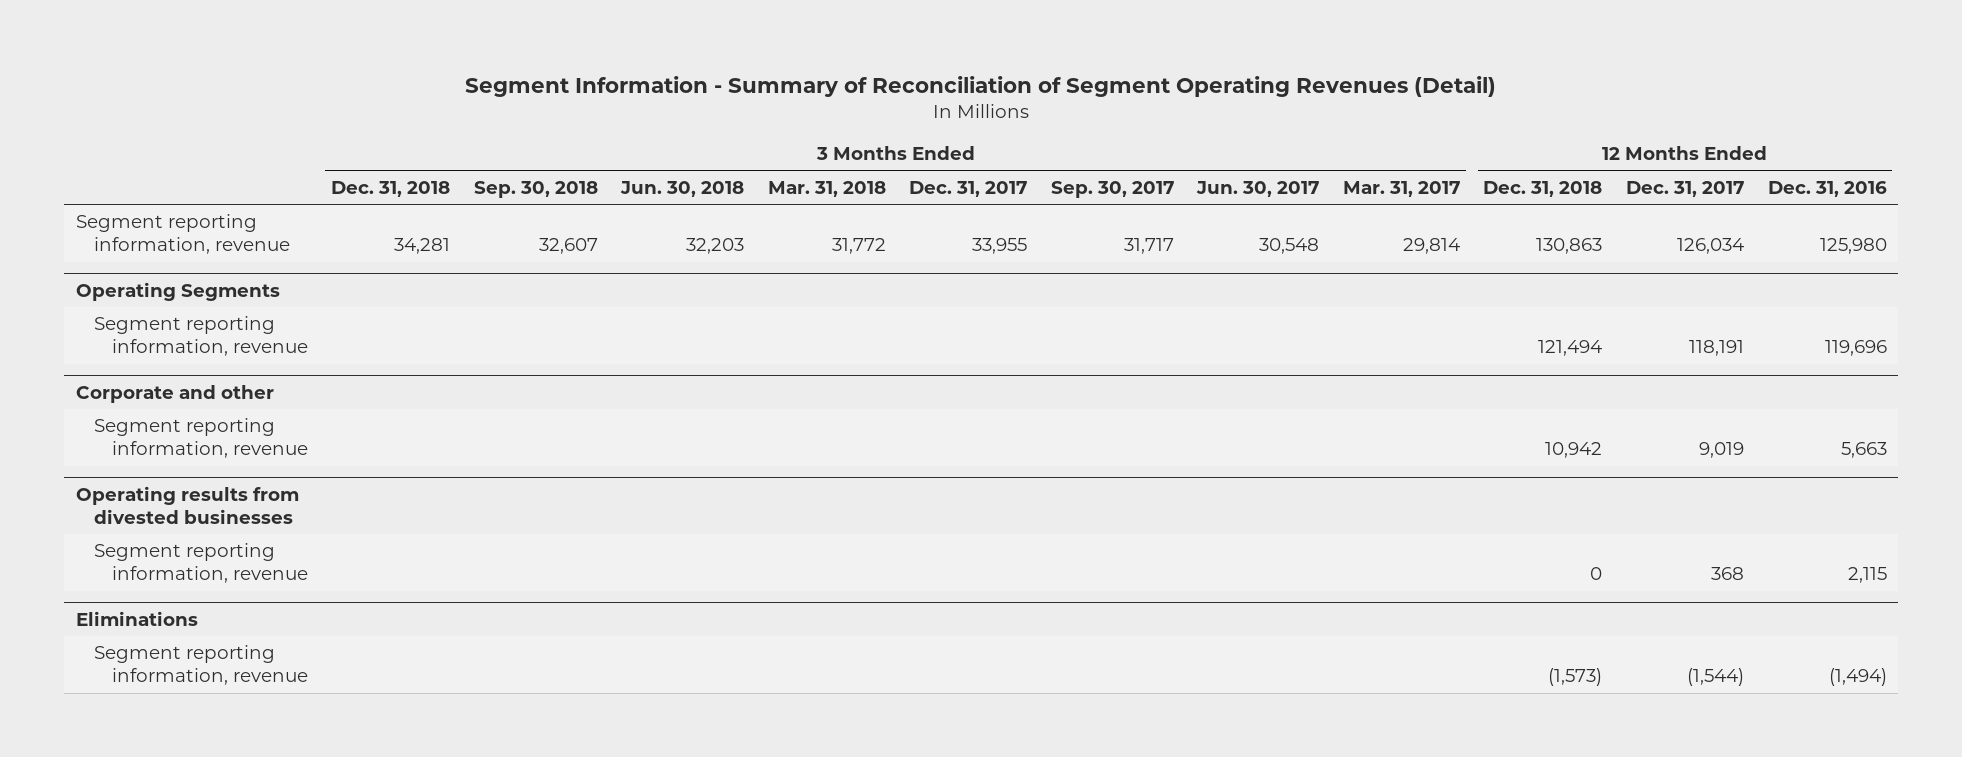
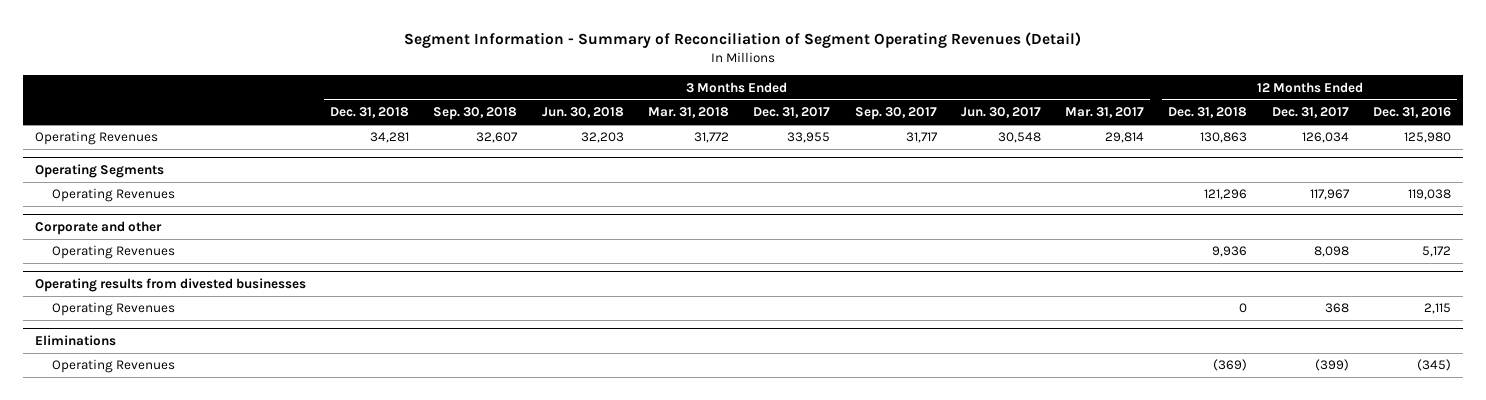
[75,214,290,255] Segment reporting information, revenue -> [34,131,158,146] Operating Revenues
[93,316,308,357] Segment reporting information, revenue -> none
none -> [52,188,176,203] Operating Revenues
[93,418,308,459] Segment reporting information, revenue -> none
none -> [52,245,176,260] Operating Revenues
[93,543,308,584] Segment reporting information, revenue -> [52,302,176,317] Operating Revenues
[93,645,308,686] Segment reporting information, revenue -> none
none -> [52,359,176,374] Operating Revenues

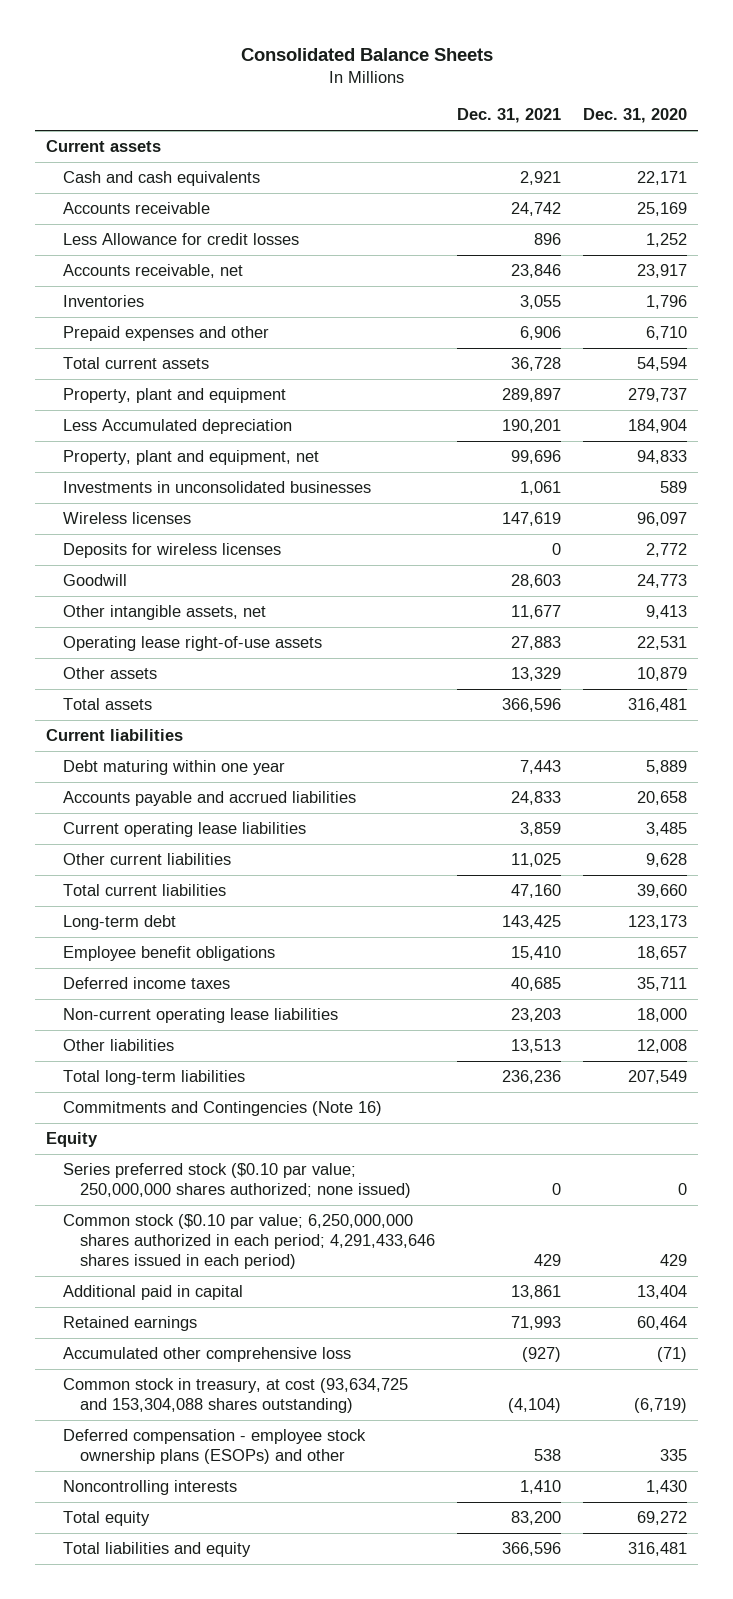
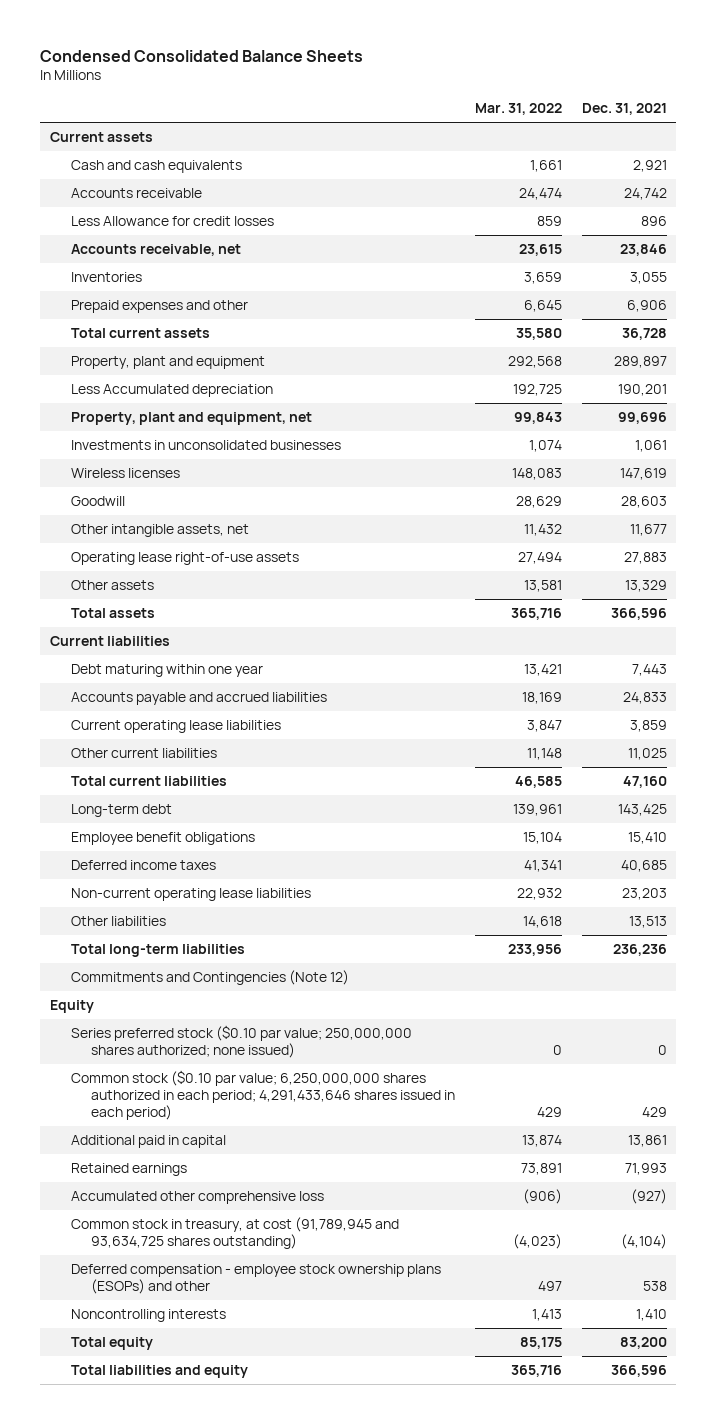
[240,47,493,61] Consolidated Balance Sheets -> [40,49,364,62] Condensed Consolidated Balance Sheets
[582,108,687,124] Dec. 31, 2020 -> none
none -> [475,103,563,116] Mar. 31, 2022
[63,543,282,559] Deposits for wireless licenses -> none
[63,1101,383,1117] Commitments and Contingencies (Note 16) -> [70,970,349,986] Commitments and Contingencies (Note 12)
[63,1378,409,1414] Common stock in treasury, at cost (93,634,725 and 153,304,088 shares outstanding) -> [70,1217,399,1250] Common stock in treasury, at cost (91,789,945 and 93,634,725 shares outstanding)

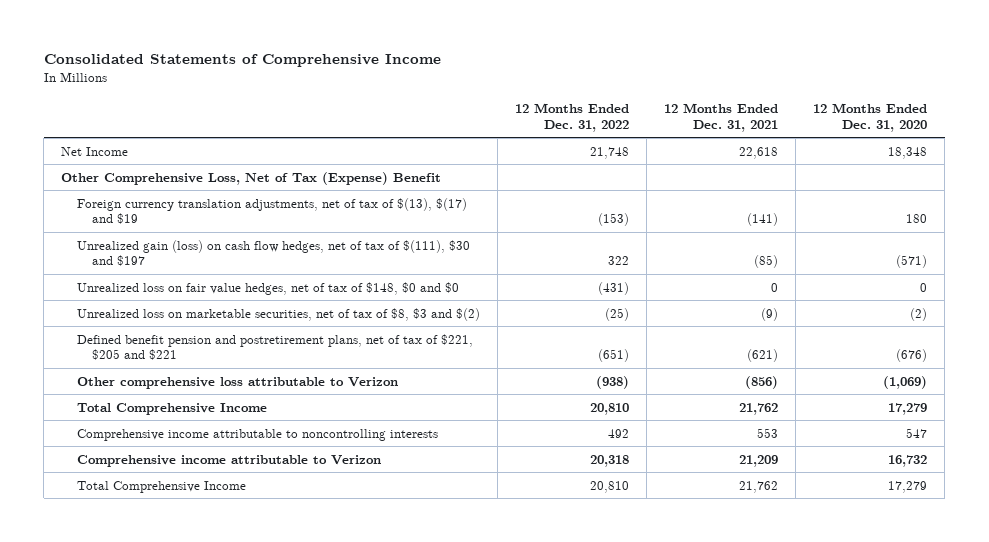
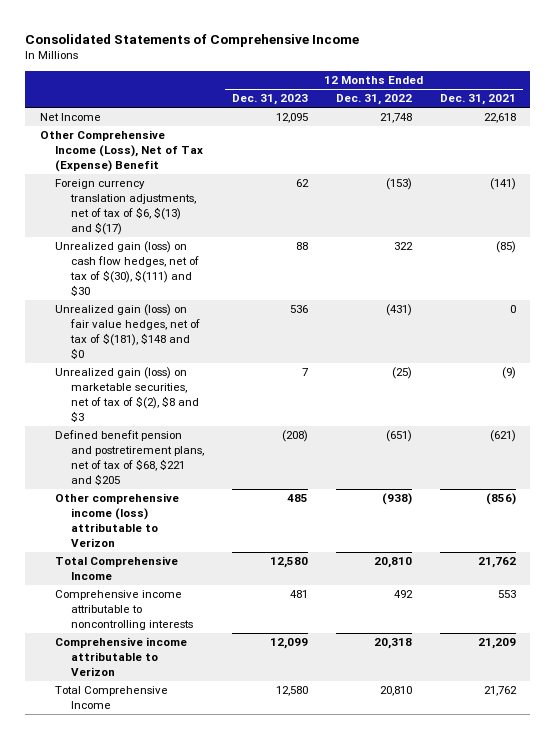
[813,102,928,132] 12 Months Ended Dec. 31, 2020 -> none
none -> [231,94,308,106] Dec. 31, 2023
[61,171,442,185] Other Comprehensive Loss, Net of Tax (Expense) Benefit -> [39,130,204,173] Other Comprehensive Income (Loss), Net of Tax (Expense) Benefit
[76,197,467,225] Foreign currency translation adjustments, net of tax of $(13), $(17) and $19 -> [55,179,196,236] Foreign currency translation adjustments, net of tax of $6, $(13) and $(17)
[76,239,470,267] Unrealized gain (loss) on cash flow hedges, net of tax of $(111), $30 and $197 -> [55,241,199,297] Unrealized gain (loss) on cash flow hedges, net of tax of $(30), $(111) and $30
[76,281,459,295] Unrealized loss on fair value hedges, net of tax of $148, $0 and $0 -> [55,304,200,360] Unrealized gain (loss) on fair value hedges, net of tax of $(181), $148 and $0
[76,307,480,321] Unrealized loss on marketable securities, net of tax of $8, $3 and $(2) -> [55,367,199,423] Unrealized gain (loss) on marketable securities, net of tax of $(2), $8 and $3
[76,333,473,361] Defined benefit pension and postretirement plans, net of tax of $221, $205 and $221 -> [55,430,204,486] Defined benefit pension and postretirement plans, net of tax of $68, $221 and $205
[76,376,398,389] Other comprehensive loss attributable to Verizon -> [55,493,180,548] Other comprehensive income (loss) attributable to Verizon

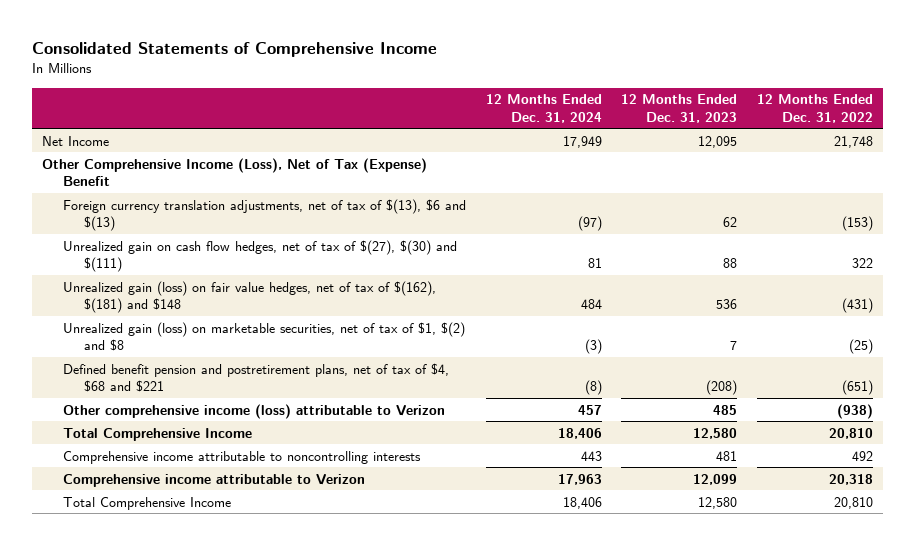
[440,94,517,106] Dec. 31, 2021 -> none
none -> [485,94,602,123] 12 Months Ended Dec. 31, 2024
[55,179,196,236] Foreign currency translation adjustments, net of tax of $6, $(13) and $(17) -> [62,198,466,231] Foreign currency translation adjustments, net of tax of $(13), $6 and $(13)
[55,241,199,297] Unrealized gain (loss) on cash flow hedges, net of tax of $(30), $(111) and $30 -> [62,239,457,272] Unrealized gain on cash flow hedges, net of tax of $(27), $(30) and $(111)
[55,304,200,360] Unrealized gain (loss) on fair value hedges, net of tax of $(181), $148 and $0 -> [62,280,436,313] Unrealized gain (loss) on fair value hedges, net of tax of $(162), $(181) and $148
[55,367,199,423] Unrealized gain (loss) on marketable securities, net of tax of $(2), $8 and $3 -> [62,321,465,351] Unrealized gain (loss) on marketable securities, net of tax of $1, $(2) and $8
[55,430,204,486] Defined benefit pension and postretirement plans, net of tax of $68, $221 and $205 -> [62,362,449,392] Defined benefit pension and postretirement plans, net of tax of $4, $68 and $221

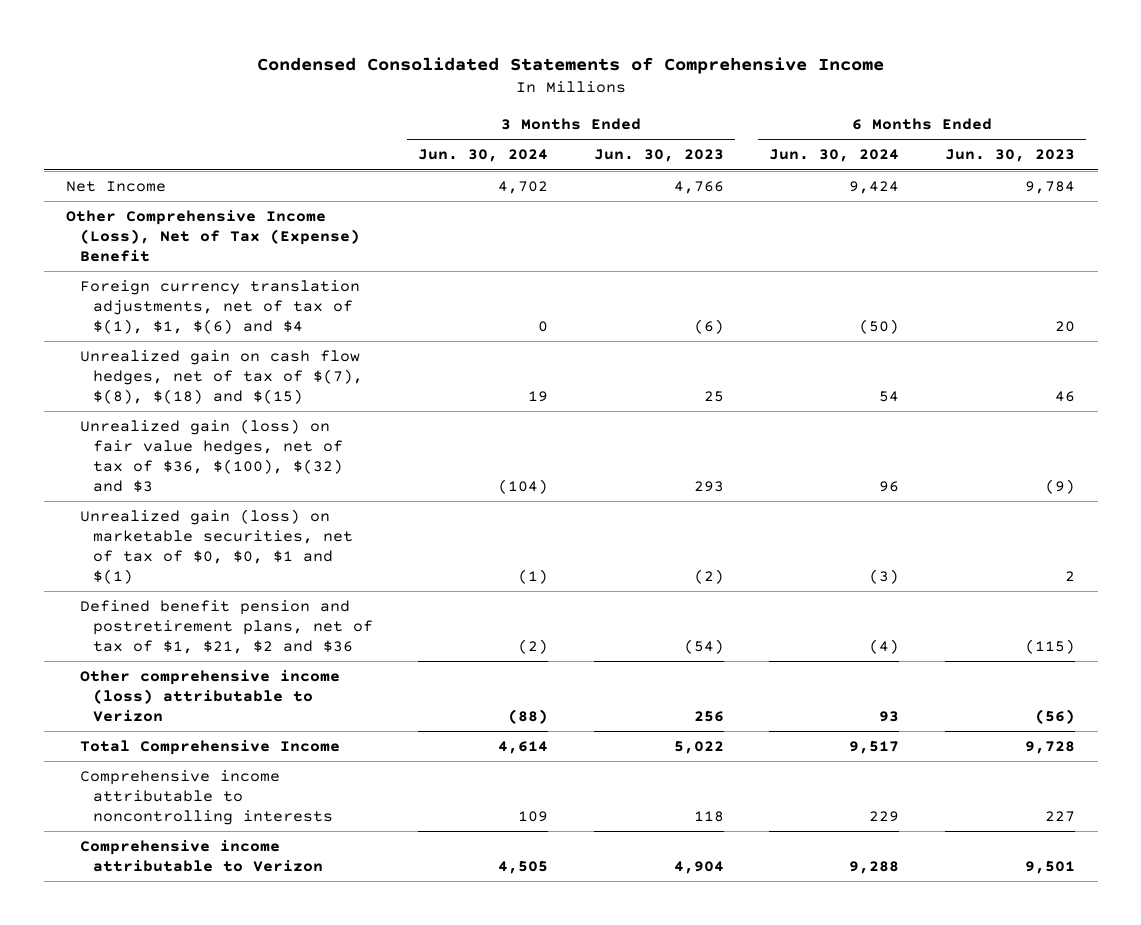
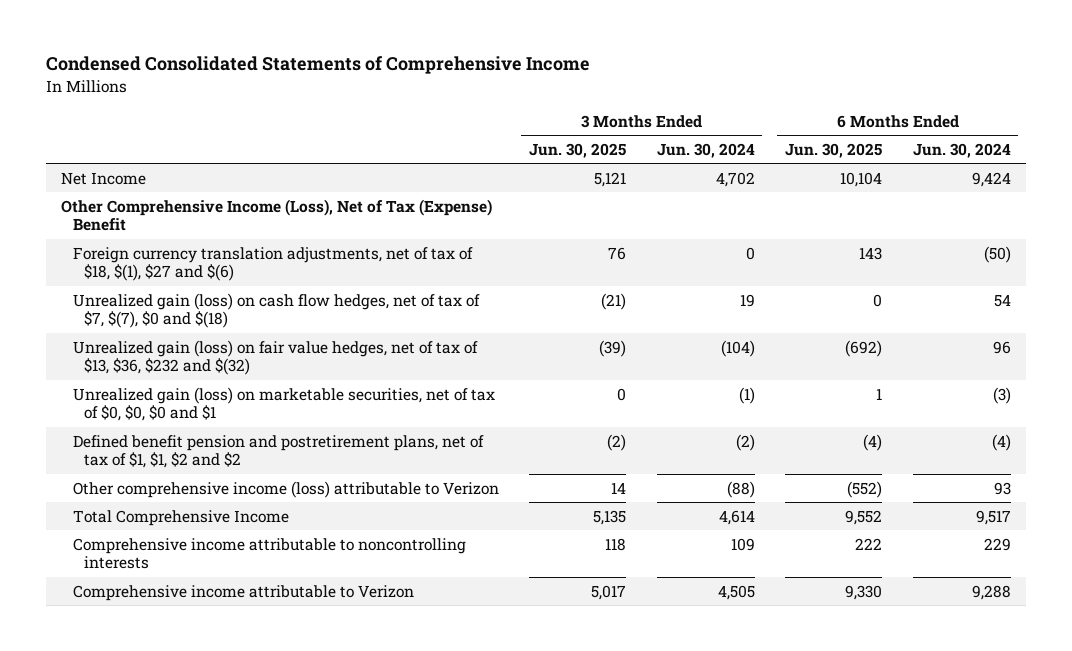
[593,149,724,163] Jun. 30, 2023 -> none
[944,149,1075,163] Jun. 30, 2023 -> none
none -> [529,142,627,158] Jun. 30, 2025
none -> [785,142,883,158] Jun. 30, 2025
[79,280,360,334] Foreign currency translation adjustments, net of tax of $(1), $1, $(6) and $4 -> [72,246,473,282] Foreign currency translation adjustments, net of tax of $18, $(1), $27 and $(6)
[79,350,363,404] Unrealized gain on cash flow hedges, net of tax of $(7), $(8), $(18) and $(15) -> [72,292,480,329] Unrealized gain (loss) on cash flow hedges, net of tax of $7, $(7), $0 and $(18)
[79,419,343,493] Unrealized gain (loss) on fair value hedges, net of tax of $36, $(100), $(32) and $3 -> [72,339,478,376] Unrealized gain (loss) on fair value hedges, net of tax of $13, $36, $232 and $(32)
[79,509,353,584] Unrealized gain (loss) on marketable securities, net of tax of $0, $0, $1 and $(1) -> [72,386,495,422] Unrealized gain (loss) on marketable securities, net of tax of $0, $0, $0 and $1
[79,600,373,654] Defined benefit pension and postretirement plans, net of tax of $1, $21, $2 and $36 -> [72,434,484,469] Defined benefit pension and postretirement plans, net of tax of $1, $1, $2 and $2

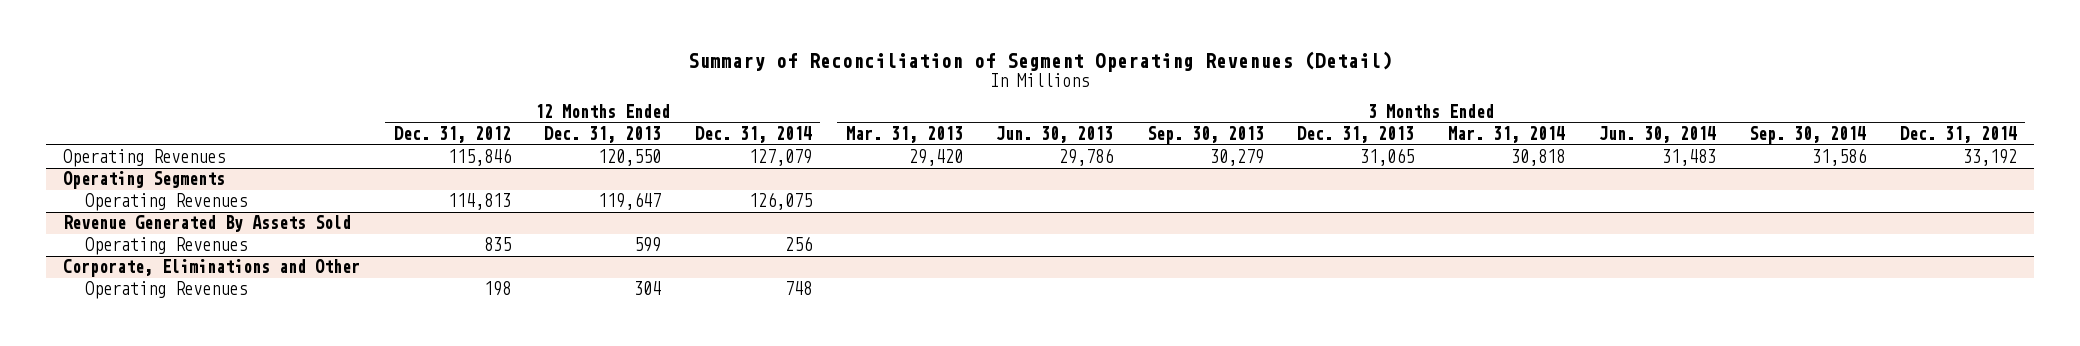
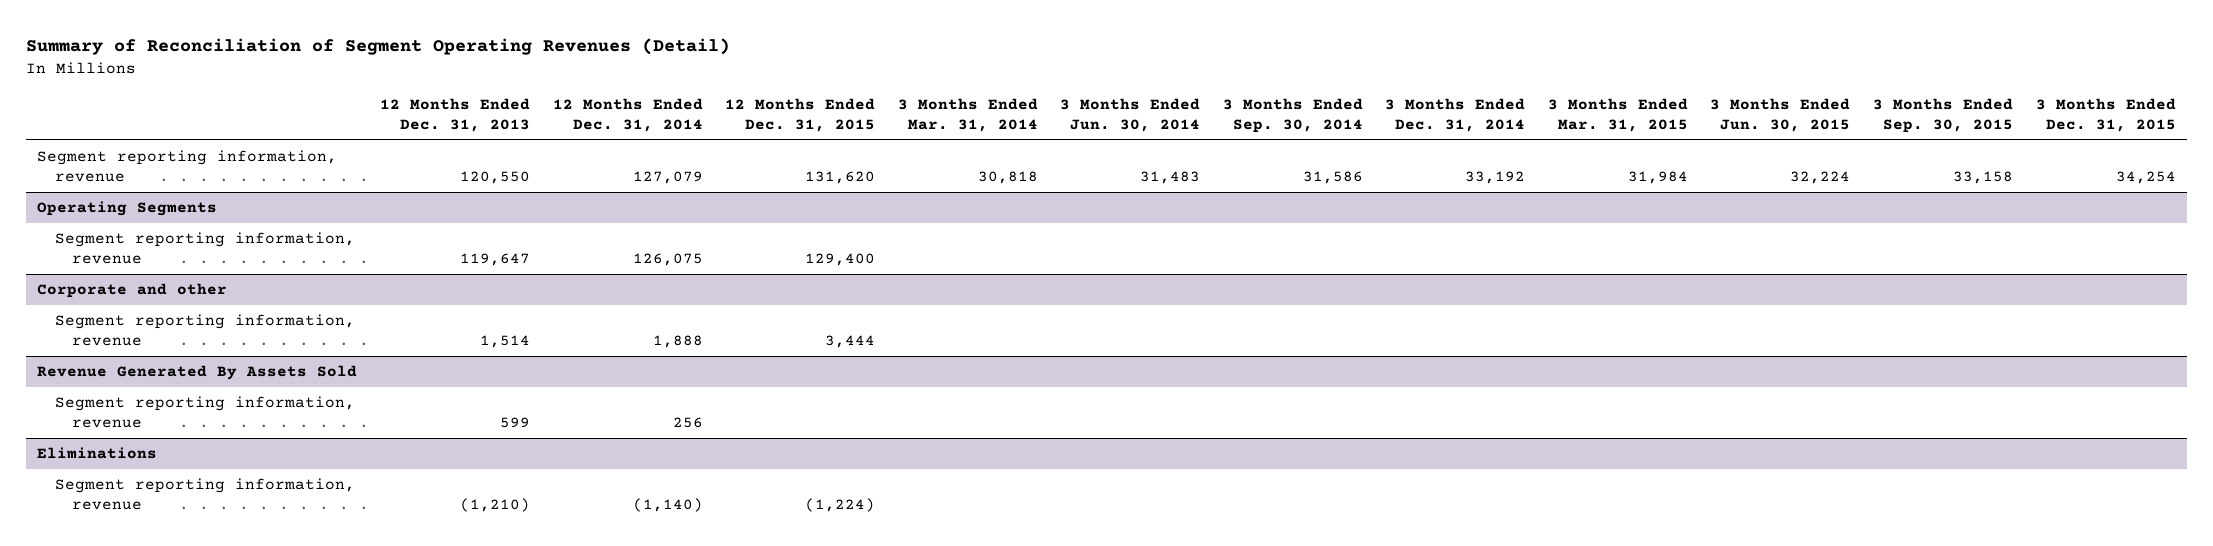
[393,126,511,144] Dec. 31, 2012 -> none
[845,126,963,144] Mar. 31, 2013 -> none
[996,126,1114,144] Jun. 30, 2013 -> none
[1146,126,1264,145] Sep. 30, 2013 -> none
[1297,126,1415,144] Dec. 31, 2013 -> none
none -> [725,97,876,132] 12 Months Ended Dec. 31, 2015
none -> [1547,97,1688,132] 3 Months Ended Mar. 31, 2015
none -> [1710,97,1851,132] 3 Months Ended Jun. 30, 2015
none -> [1872,97,2013,133] 3 Months Ended Sep. 30, 2015
none -> [2035,97,2176,132] 3 Months Ended Dec. 31, 2015
[63,149,226,168] Operating Revenues -> [37,150,338,182] Segment reporting information, revenue
[85,193,248,212] Operating Revenues -> [54,232,355,264] Segment reporting information, revenue
none -> [37,283,228,299] Corporate and other
none -> [54,314,355,346] Segment reporting information, revenue
[63,259,361,278] Corporate, Eliminations and Other -> none
[85,281,248,300] Operating Revenues -> none
[85,237,248,256] Operating Revenues -> [54,396,355,428] Segment reporting information, revenue
none -> [37,447,158,460] Eliminations
none -> [54,478,355,510] Segment reporting information, revenue

